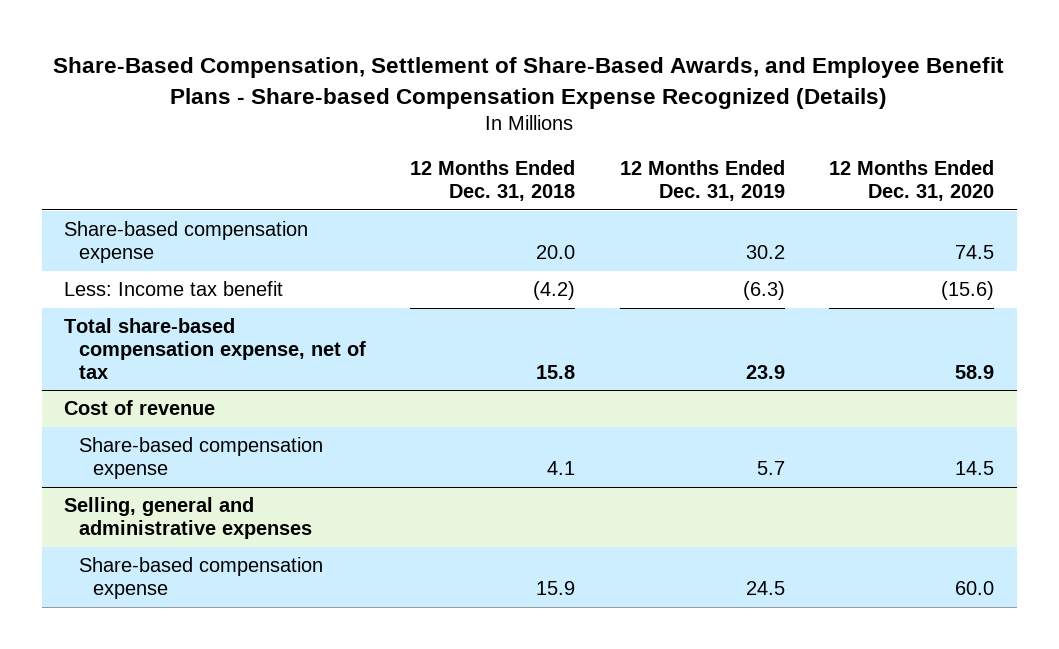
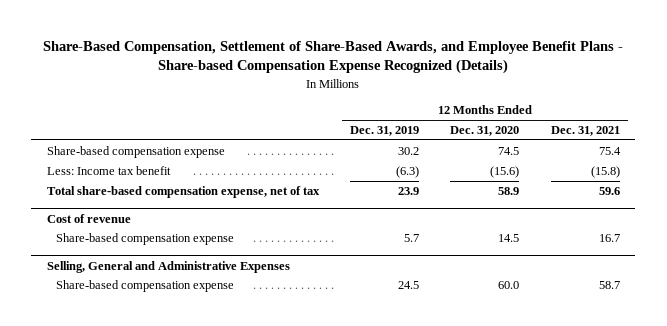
[410,160,576,202] 12 Months Ended Dec. 31, 2018 -> none
none -> [550,126,620,137] Dec. 31, 2021
[64,497,312,539] Selling, general and administrative expenses -> [46,260,290,273] Selling, General and Administrative Expenses

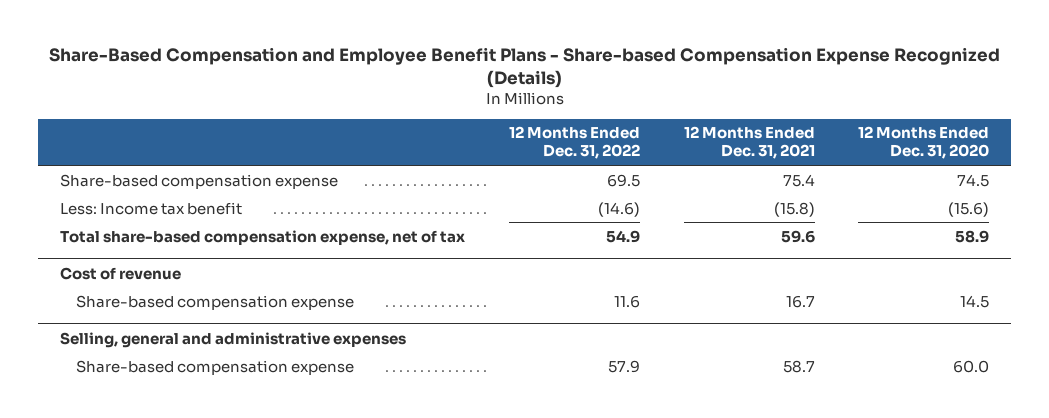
[43,40,624,75] Share-Based Compensation, Settlement of Share-Based Awards, and Employee Benefit Plans - Share-based Compensation Expense Recognized (Details) -> [48,46,1000,88] Share-Based Compensation and Employee Benefit Plans - Share-based Compensation Expense Recognized (Details)
[350,126,420,137] Dec. 31, 2019 -> none
none -> [508,126,640,160] 12 Months Ended Dec. 31, 2022
[46,260,290,273] Selling, General and Administrative Expenses -> [59,331,406,348] Selling, general and administrative expenses

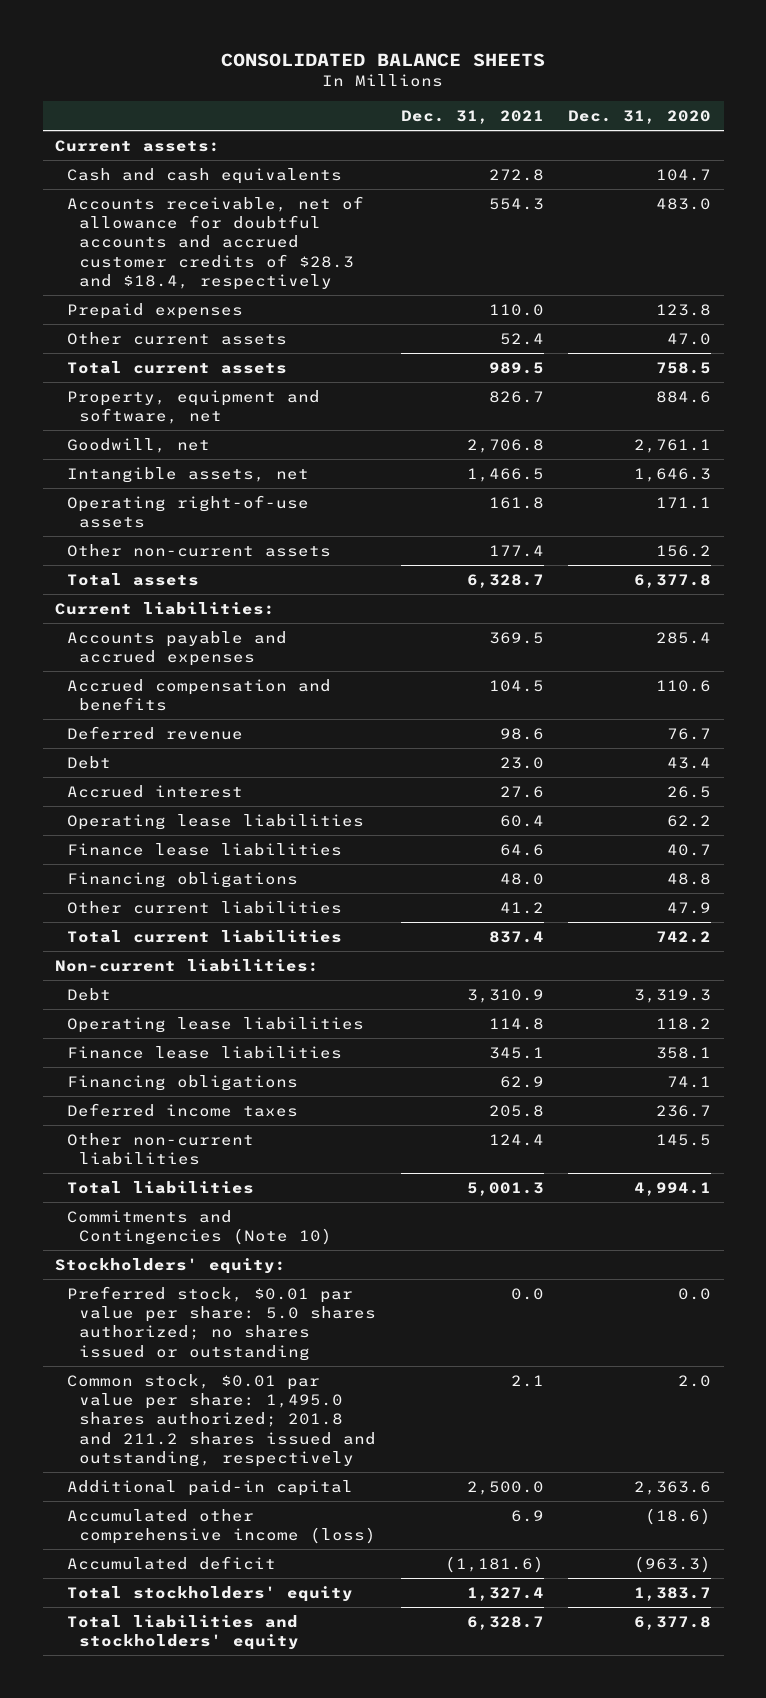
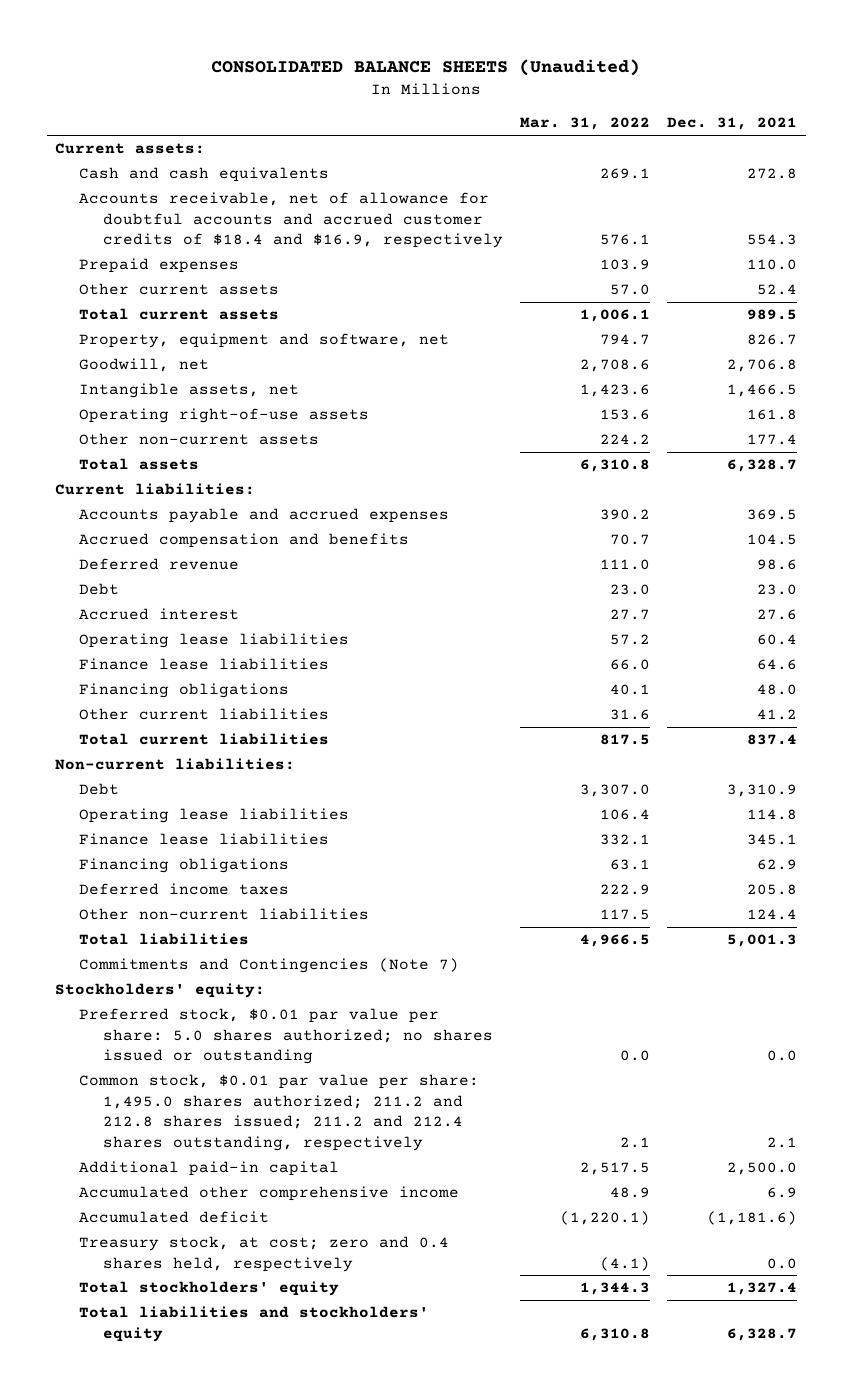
[221,52,546,67] CONSOLIDATED BALANCE SHEETS -> [211,59,641,77] CONSOLIDATED BALANCE SHEETS (Unaudited)
[568,110,712,125] Dec. 31, 2020 -> none
none -> [520,117,651,131] Mar. 31, 2022
[66,195,364,290] Accounts receivable, net of allowance for doubtful accounts and accrued customer credits of $28.3 and $18.4, respectively -> [79,192,503,249] Accounts receivable, net of allowance for doubtful accounts and accrued customer credits of $18.4 and $16.9, respectively
[66,1209,333,1245] Commitments and Contingencies (Note 10) -> [79,958,460,974] Commitments and Contingencies (Note 7)
[66,1373,377,1467] Common stock, $0.01 par value per share: 1,495.0 shares authorized; 201.8 and 211.2 shares issued and outstanding, respectively -> [79,1074,480,1151] Common stock, $0.01 par value per share: 1,495.0 shares authorized; 211.2 and 212.8 shares issued; 211.2 and 212.4 shares outstanding, respectively
[66,1508,377,1544] Accumulated other comprehensive income (loss) -> [79,1186,460,1202] Accumulated other comprehensive income
none -> [79,1236,450,1272] Treasury stock, at cost; zero and 0.4 shares held, respectively

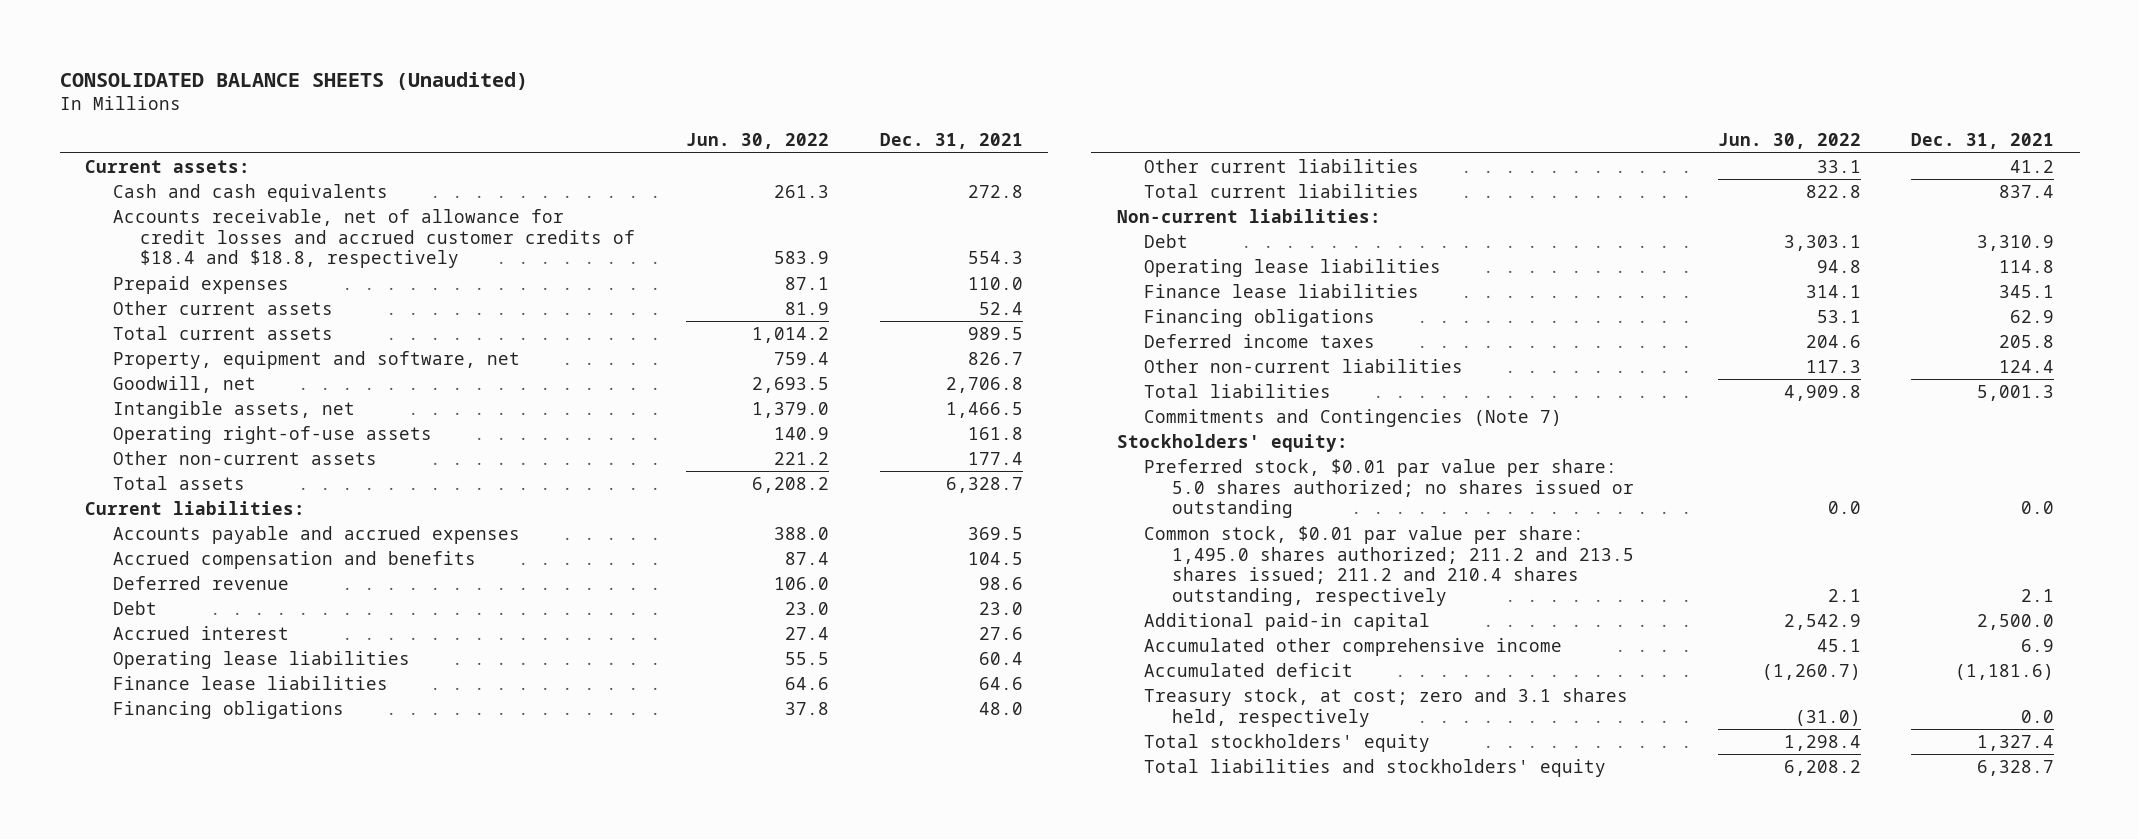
[520,117,651,131] Mar. 31, 2022 -> none
none -> [686,133,830,150] Jun. 30, 2022
[79,192,503,249] Accounts receivable, net of allowance for doubtful accounts and accrued customer credits of $18.4 and $16.9, respectively -> [112,208,636,269] Accounts receivable, net of allowance for credit losses and accrued customer credits of $18.4 and $18.8, respectively
[79,1074,480,1151] Common stock, $0.01 par value per share: 1,495.0 shares authorized; 211.2 and 212.8 shares issued; 211.2 and 212.4 shares outstanding, respectively -> [1144,525,1634,606] Common stock, $0.01 par value per share: 1,495.0 shares authorized; 211.2 and 213.5 shares issued; 211.2 and 210.4 shares outstanding, respectively
[79,1236,450,1272] Treasury stock, at cost; zero and 0.4 shares held, respectively -> [1144,687,1629,727] Treasury stock, at cost; zero and 3.1 shares held, respectively

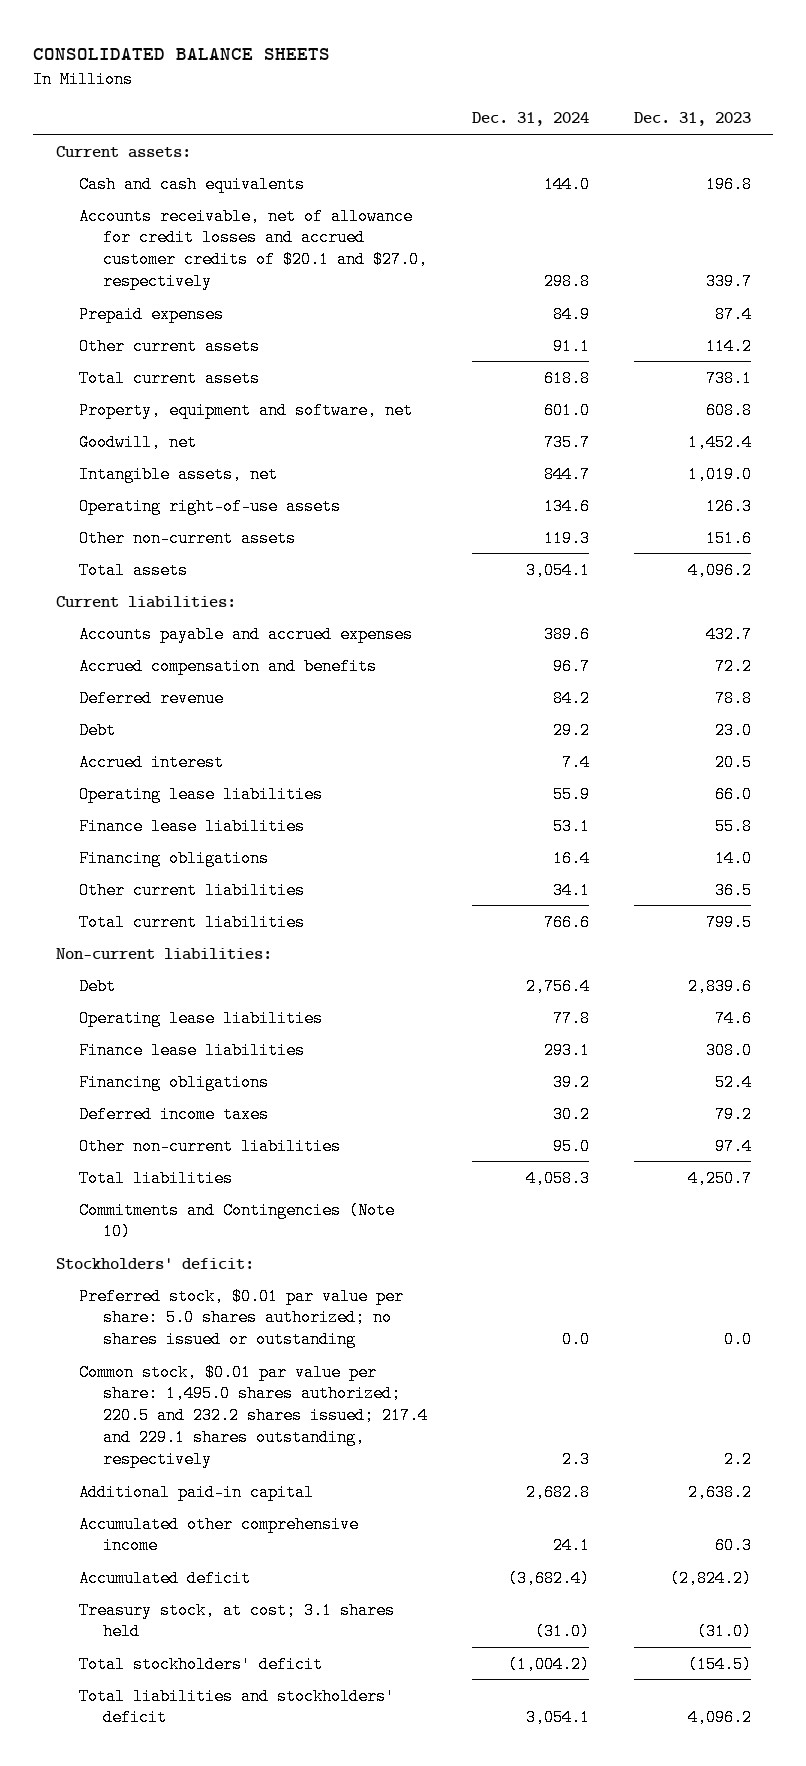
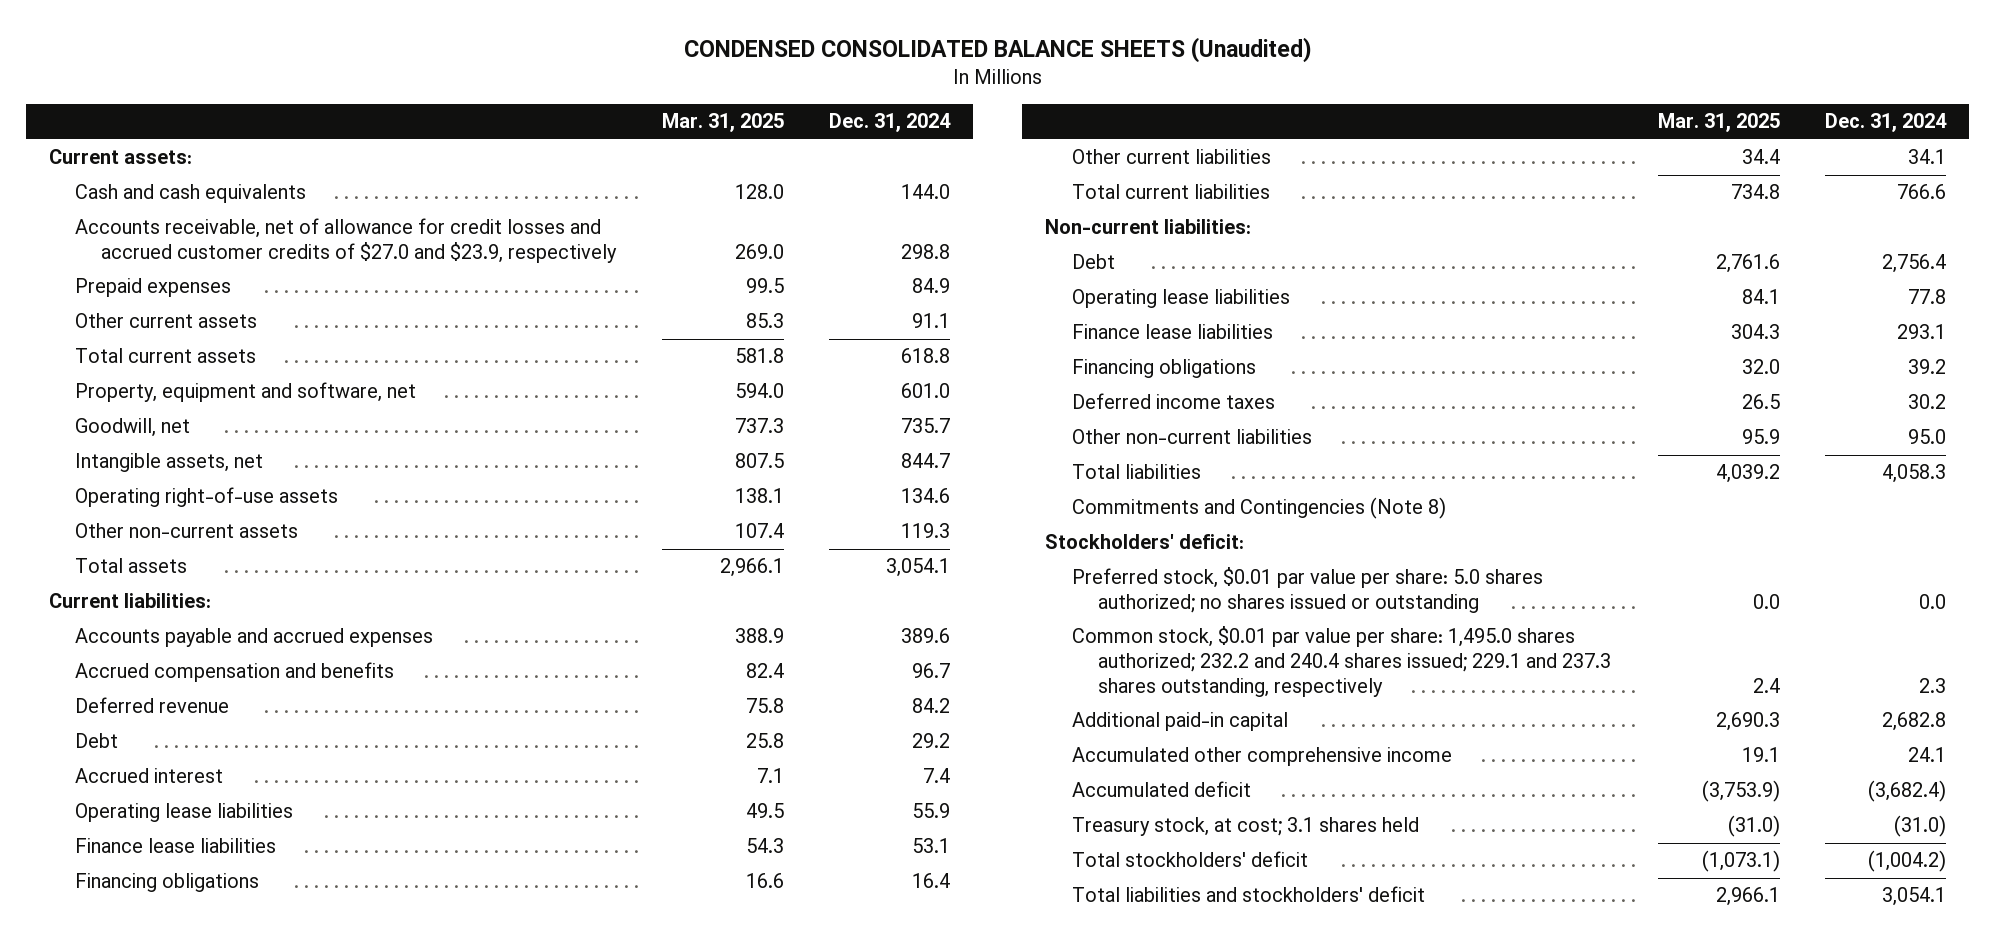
[33,48,331,61] CONSOLIDATED BALANCE SHEETS -> [683,36,1312,63] CONDENSED CONSOLIDATED BALANCE SHEETS (Unaudited)
[633,112,751,127] Dec. 31, 2023 -> none
none -> [661,113,784,133] Mar. 31, 2025
[79,207,429,290] Accounts receivable, net of allowance for credit losses and accrued customer credits of $20.1 and $27.0, respectively -> [74,218,618,264] Accounts receivable, net of allowance for credit losses and accrued customer credits of $27.0 and $23.9, respectively
[79,1201,396,1241] Commitments and Contingencies (Note 10) -> [1071,497,1446,520] Commitments and Contingencies (Note 8)
[79,1363,429,1468] Common stock, $0.01 par value per share: 1,495.0 shares authorized; 220.5 and 232.2 shares issued; 217.4 and 229.1 shares outstanding, respectively -> [1071,626,1611,697] Common stock, $0.01 par value per share: 1,495.0 shares authorized; 232.2 and 240.4 shares issued; 229.1 and 237.3 shares outstanding, respectively

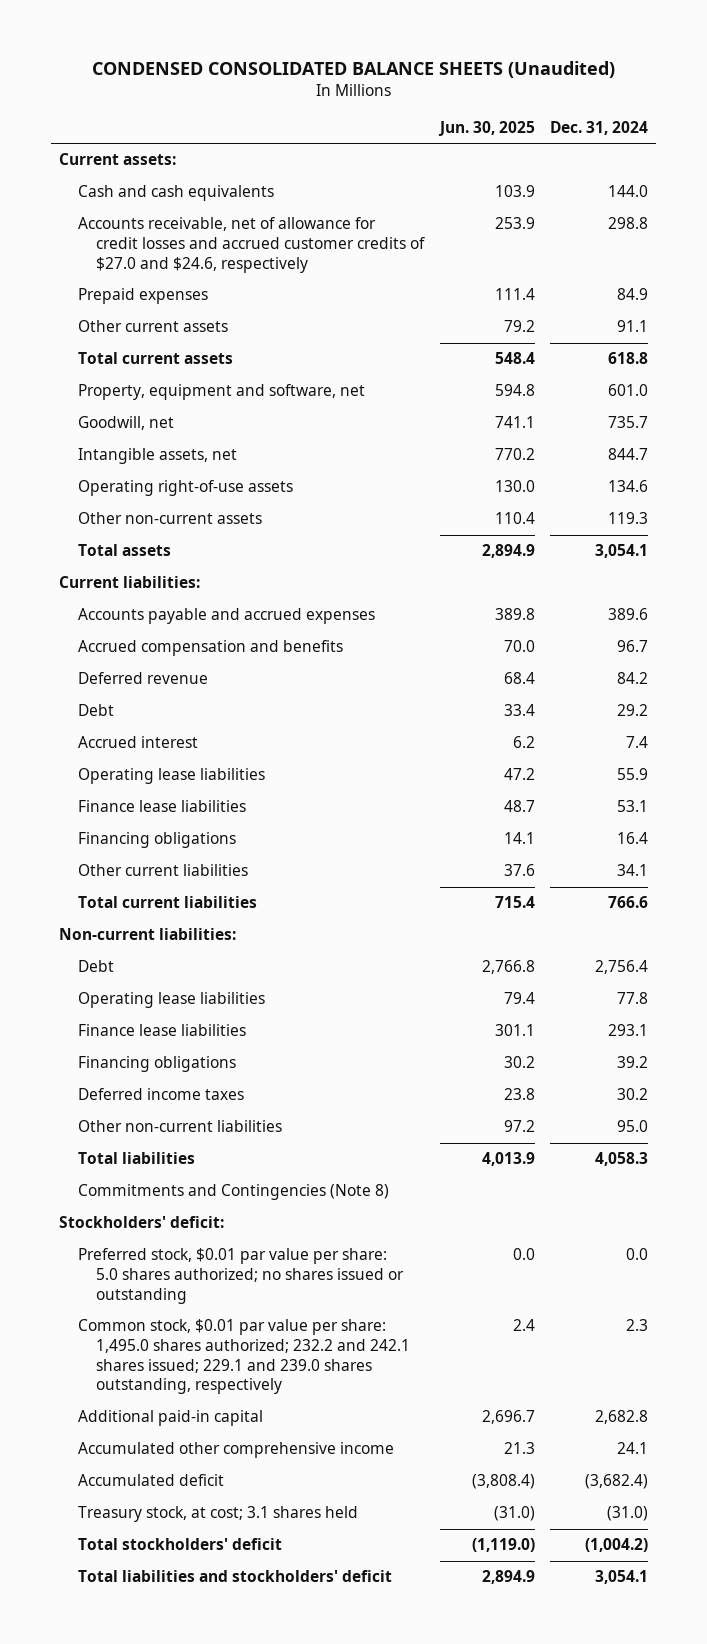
[661,113,784,133] Mar. 31, 2025 -> none
none -> [437,120,535,136] Jun. 30, 2025
[74,218,618,264] Accounts receivable, net of allowance for credit losses and accrued customer credits of $27.0 and $23.9, respectively -> [77,217,426,273] Accounts receivable, net of allowance for credit losses and accrued customer credits of $27.0 and $24.6, respectively
[1071,626,1611,697] Common stock, $0.01 par value per share: 1,495.0 shares authorized; 232.2 and 240.4 shares issued; 229.1 and 237.3 shares outstanding, respectively -> [77,1319,411,1395] Common stock, $0.01 par value per share: 1,495.0 shares authorized; 232.2 and 242.1 shares issued; 229.1 and 239.0 shares outstanding, respectively

